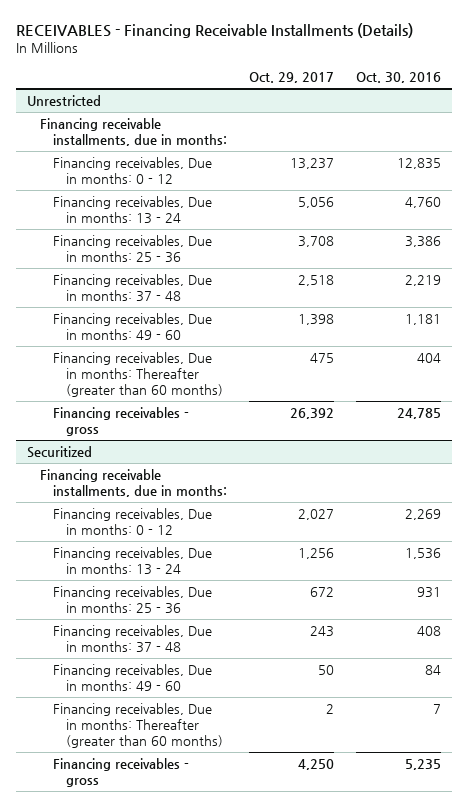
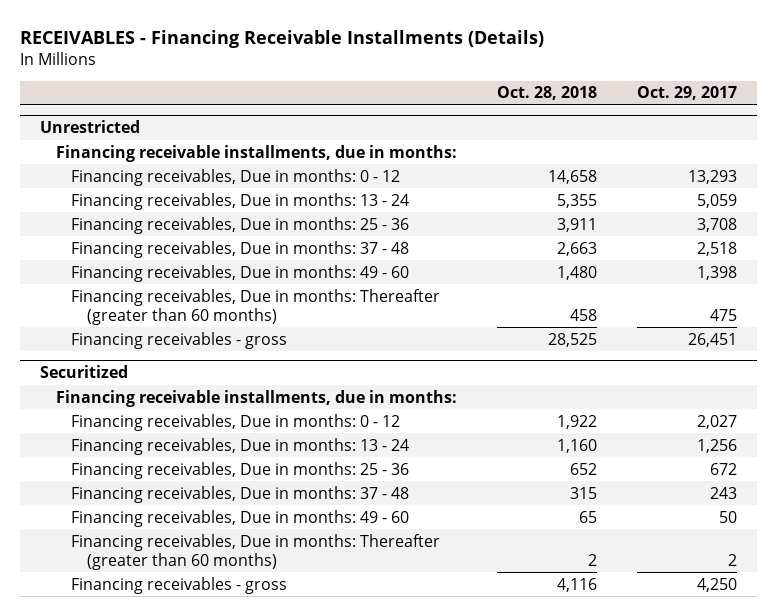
[355,71,441,83] Oct. 30, 2016 -> none
none -> [496,86,597,101] Oct. 28, 2018
[289,158,334,170] 13,237 -> [688,169,738,184] 13,293
[297,197,334,209] 5,056 -> [697,193,738,208] 5,059
[289,408,334,420] 26,392 -> [688,332,738,347] 26,451

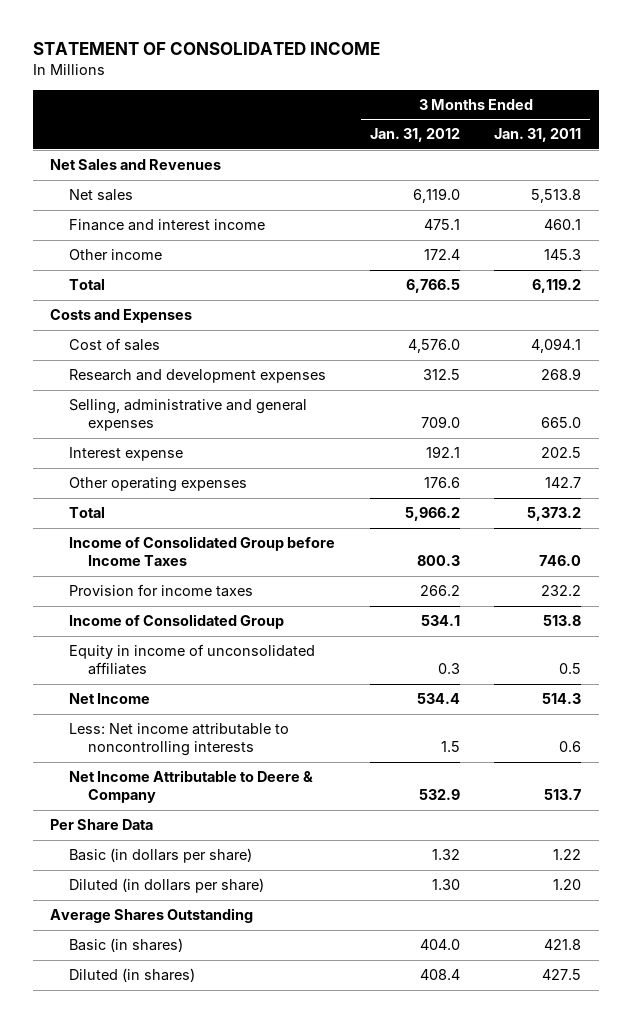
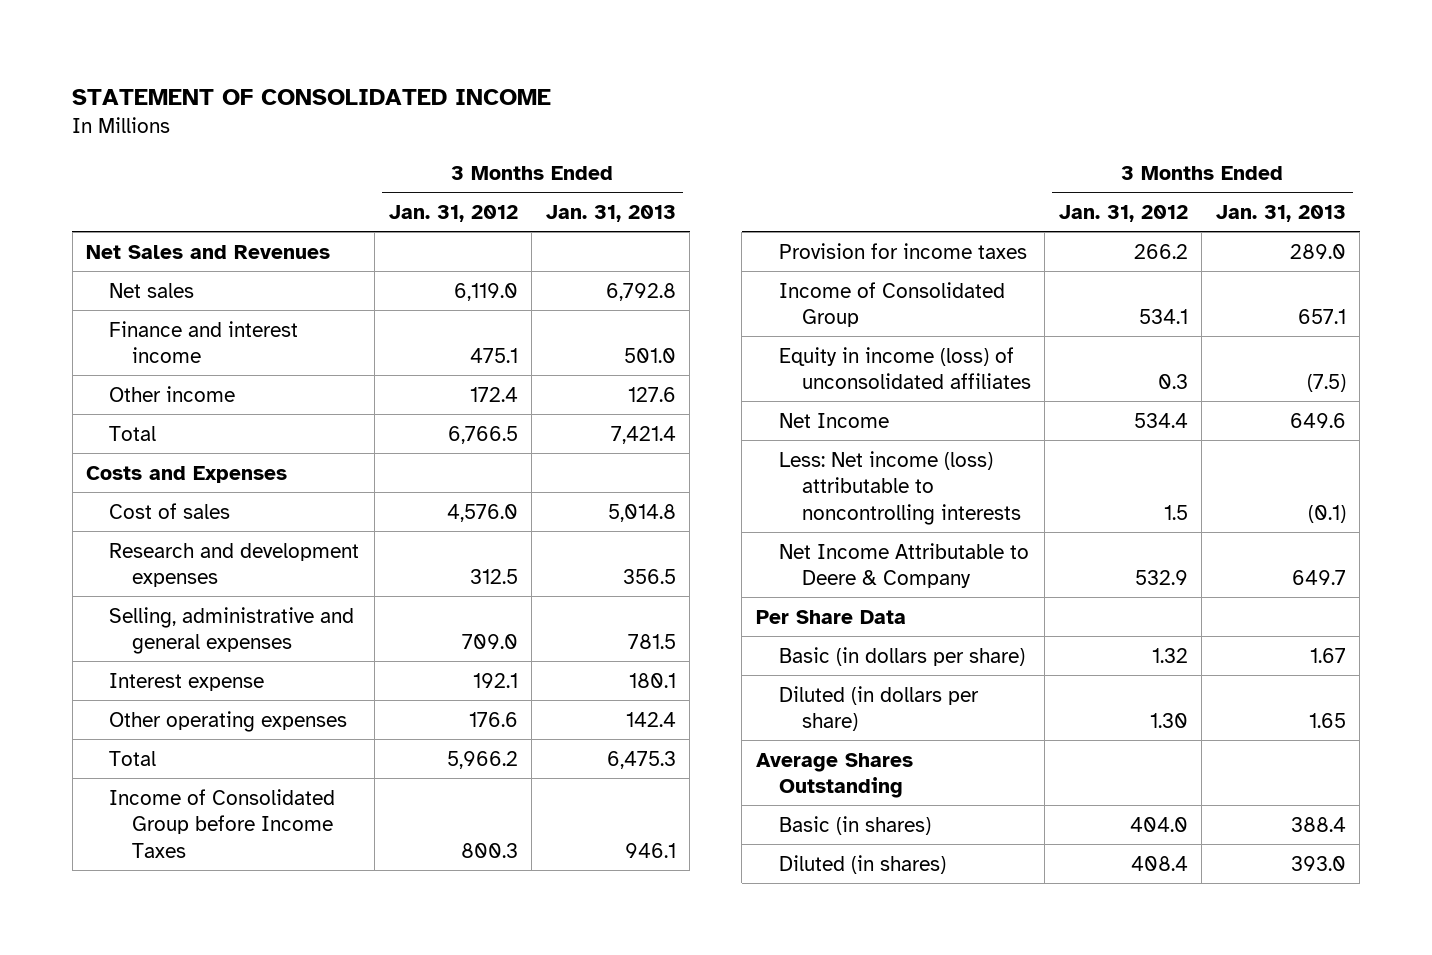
[494,128,582,143] Jan. 31, 2011 -> none
none -> [545,205,676,223] Jan. 31, 2013
[68,644,315,676] Equity in income of unconsolidated affiliates -> [778,346,1031,390] Equity in income (loss) of unconsolidated affiliates
[68,723,289,757] Less: Net income attributable to noncontrolling interests -> [778,450,1021,525] Less: Net income (loss) attributable to noncontrolling interests

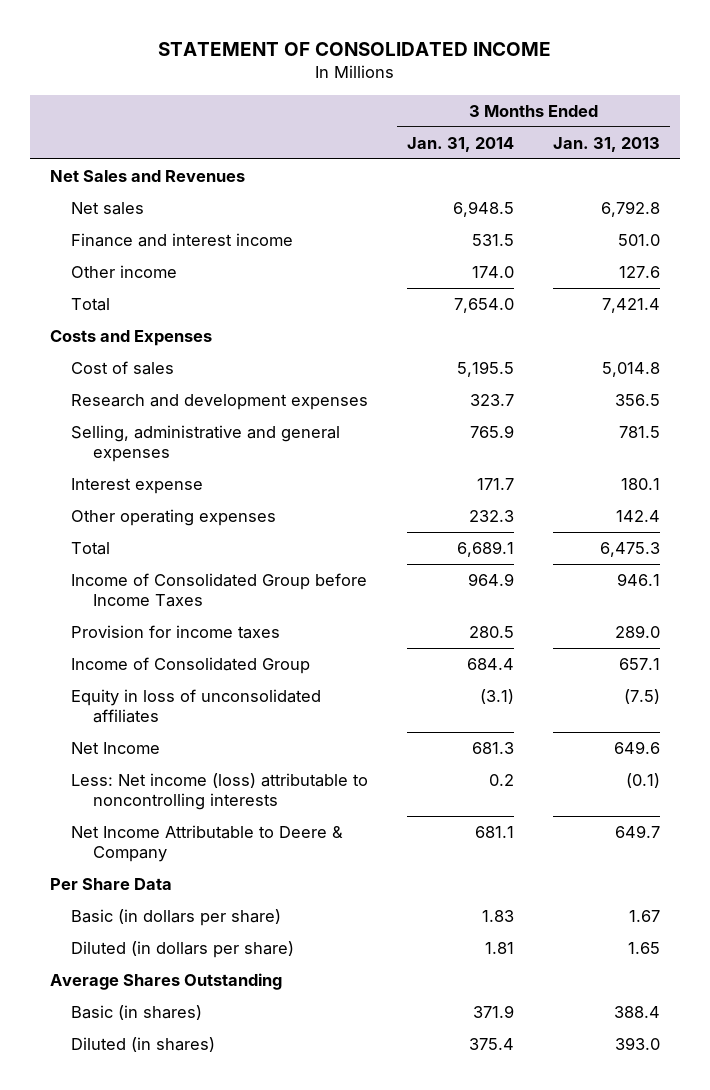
[388,205,518,223] Jan. 31, 2012 -> none
none -> [407,136,515,152] Jan. 31, 2014
[778,346,1031,390] Equity in income (loss) of unconsolidated affiliates -> [71,689,322,724] Equity in loss of unconsolidated affiliates

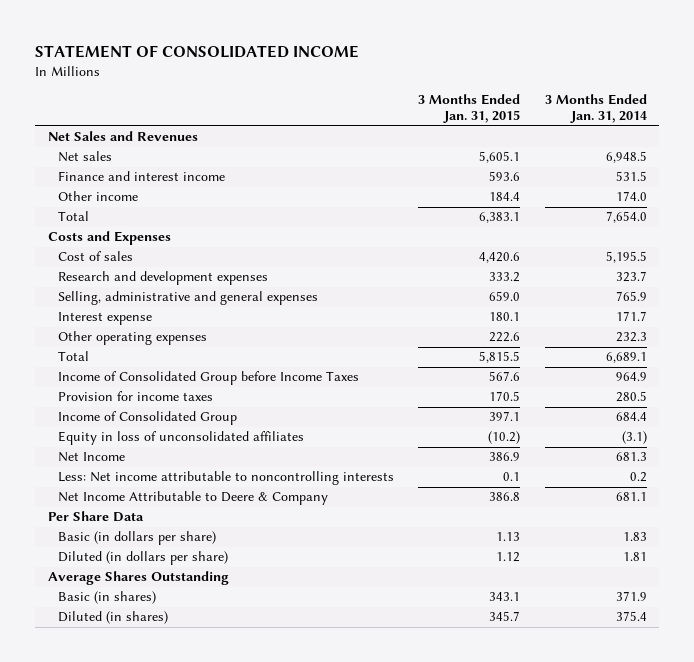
[553,136,661,152] Jan. 31, 2013 -> none
none -> [418,94,521,124] 3 Months Ended Jan. 31, 2015
[71,773,369,811] Less: Net income (loss) attributable to noncontrolling interests -> [57,471,394,486] Less: Net income attributable to noncontrolling interests

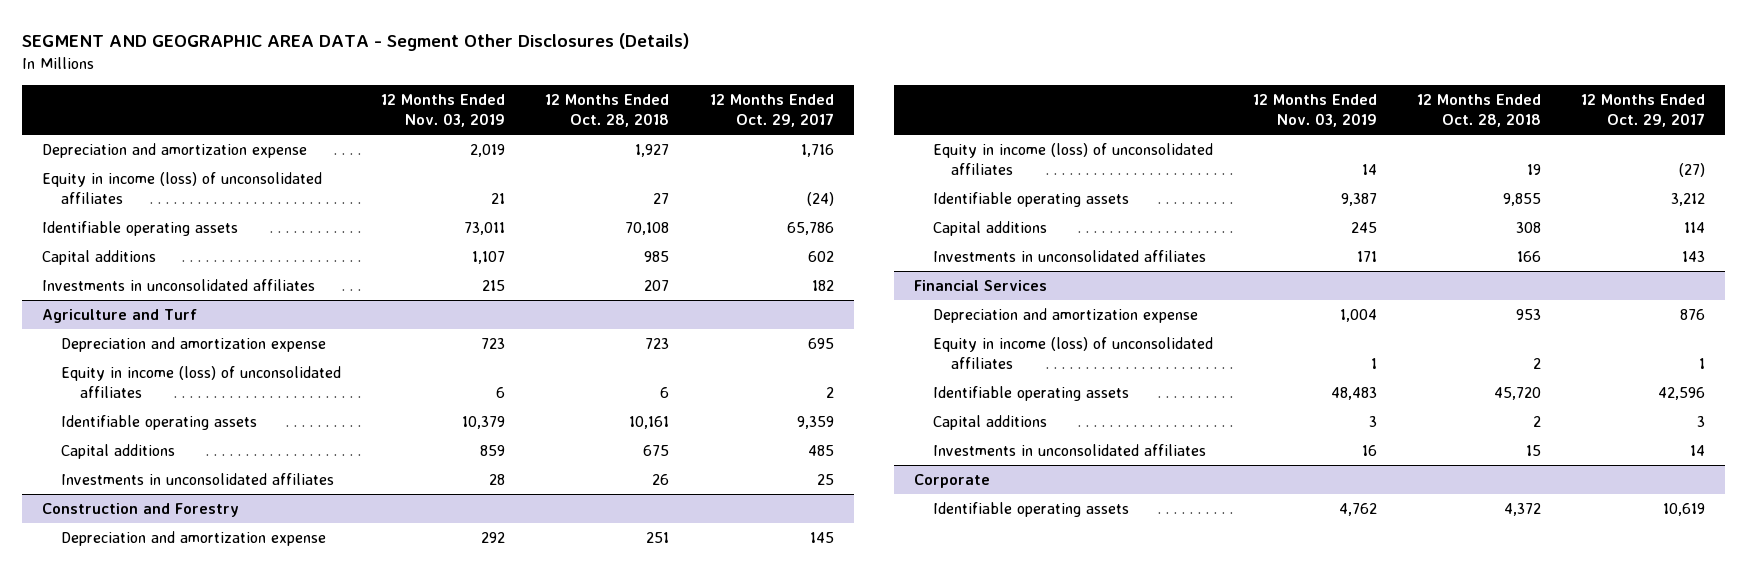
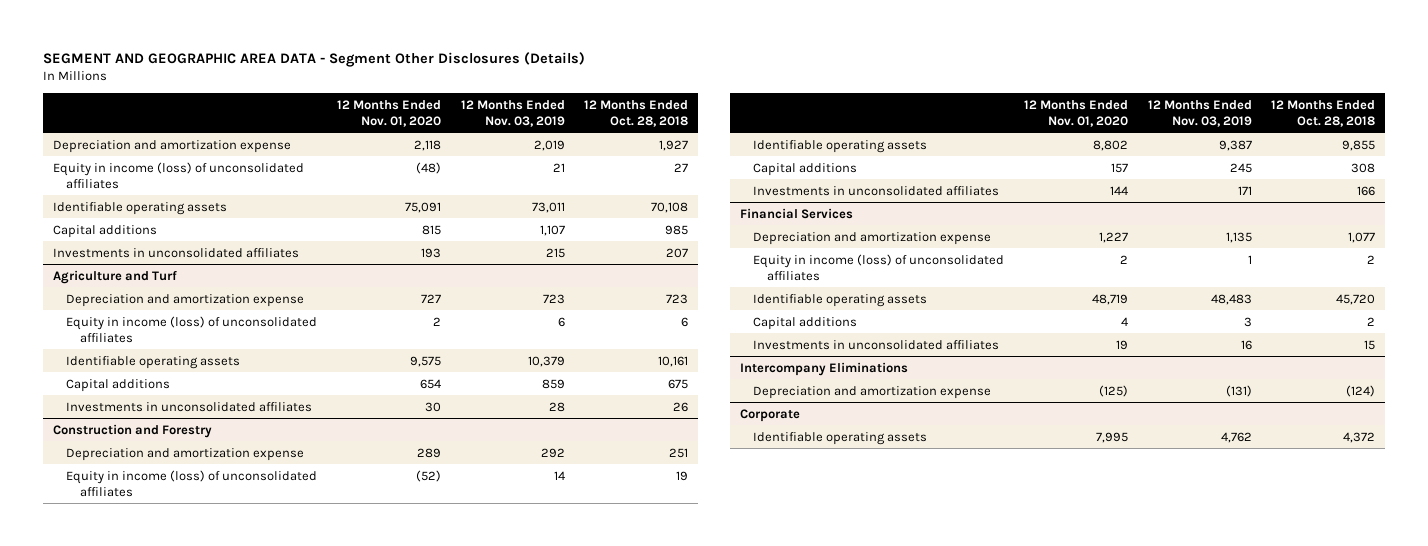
[709,94,834,128] 12 Months Ended Oct. 29, 2017 -> none
none -> [337,99,442,127] 12 Months Ended Nov. 01, 2020
[1339,309,1377,323] 1,004 -> [1225,231,1252,243] 1,135
[1516,309,1542,321] 953 -> [1348,231,1376,243] 1,077
none -> [740,361,909,376] Intercompany Eliminations
none -> [753,385,992,399] Depreciation and amortization expense

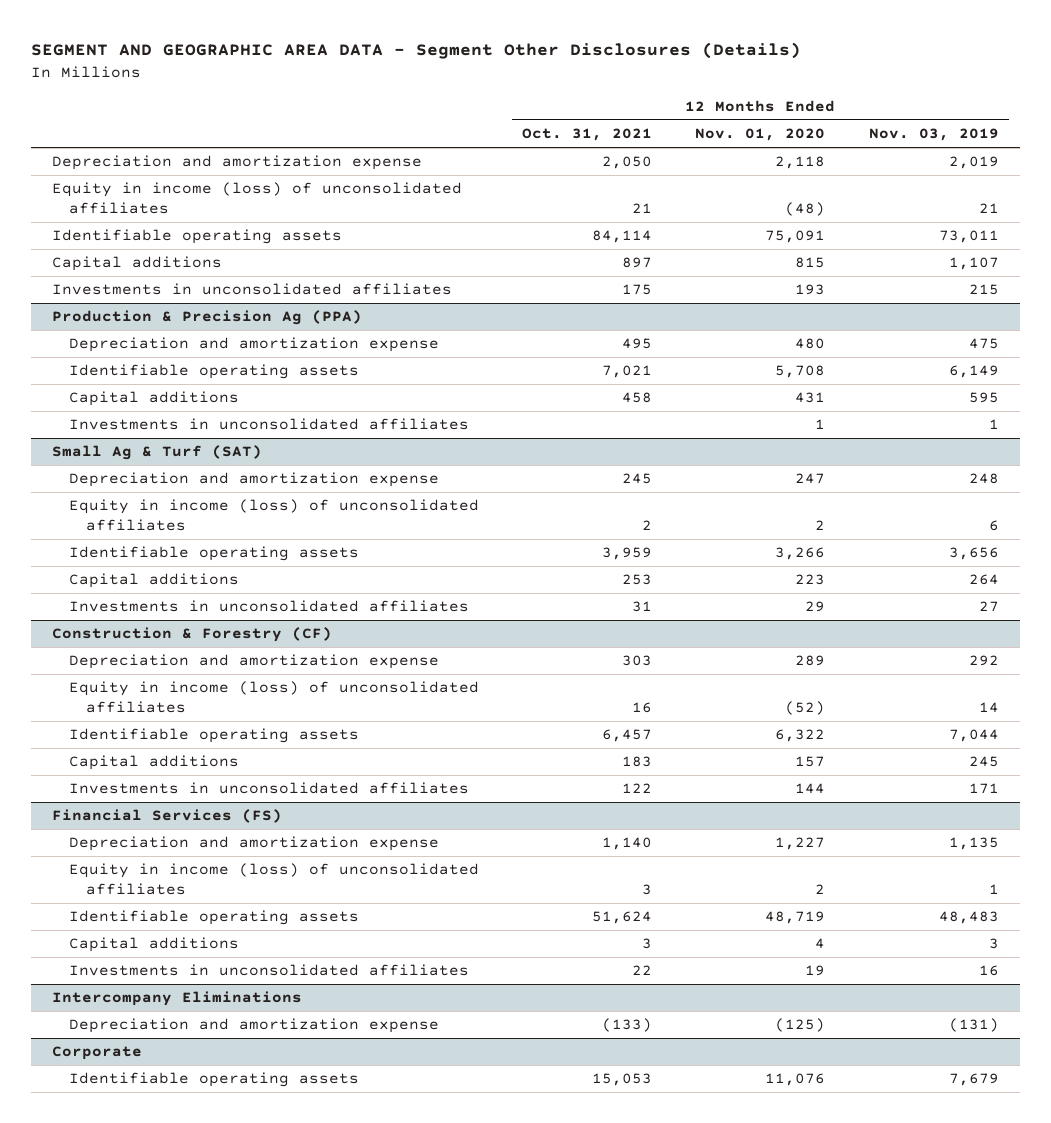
[584,99,689,127] 12 Months Ended Oct. 28, 2018 -> none
none -> [522,128,653,142] Oct. 31, 2021
[53,269,178,284] Agriculture and Turf -> none
none -> [52,310,363,326] Production & Precision Ag (PPA)
[421,293,442,303] 727 -> [795,338,826,350] 480
[542,293,565,304] 723 -> [968,338,999,350] 475
none -> [69,364,360,380] Identifiable operating assets
none -> [69,391,240,407] Capital additions
none -> [69,418,470,431] Investments in unconsolidated affiliates
none -> [52,445,263,461] Small Ag & Turf (SAT)
none -> [69,472,440,488] Depreciation and amortization expense
[410,355,442,367] 9,575 -> [775,547,826,561] 3,266
[527,355,565,367] 10,379 -> [948,547,999,561] 3,656
[420,378,442,389] 654 -> [795,574,826,586] 223
[541,378,565,389] 859 -> [968,574,999,586] 264
[425,401,442,412] 30 -> [805,601,826,613] 29
[548,401,565,412] 28 -> [978,601,999,613] 27
[53,423,213,438] Construction and Forestry -> [52,627,333,643] Construction & Forestry (CF)
[1093,139,1129,151] 8,802 -> [775,729,826,743] 6,322
[1218,139,1252,151] 9,387 -> [948,729,999,743] 7,044
[740,207,854,219] Financial Services -> [52,809,283,824] Financial Services (FS)
[1096,431,1129,443] 7,995 -> [765,1073,826,1087] 11,076
[1220,431,1252,443] 4,762 -> [948,1073,999,1087] 7,679

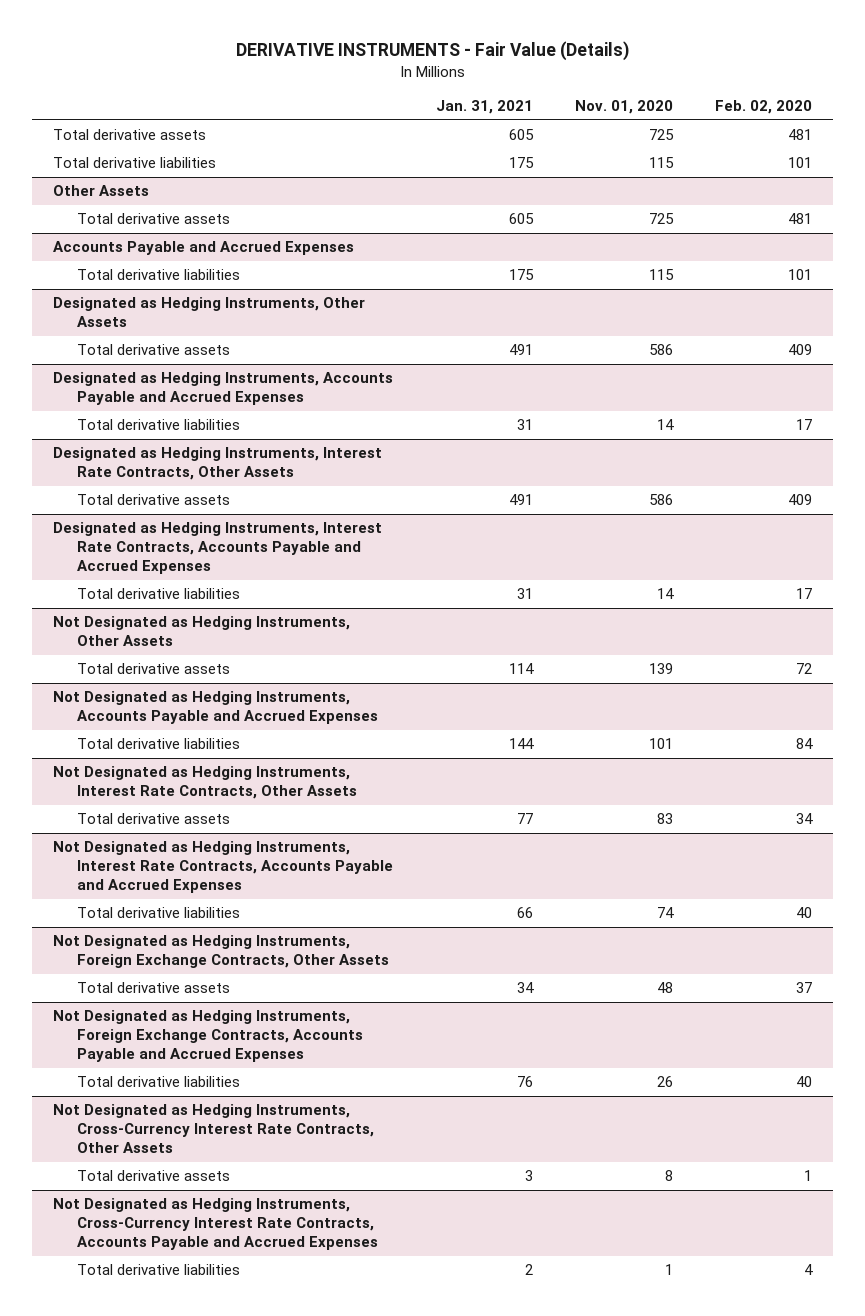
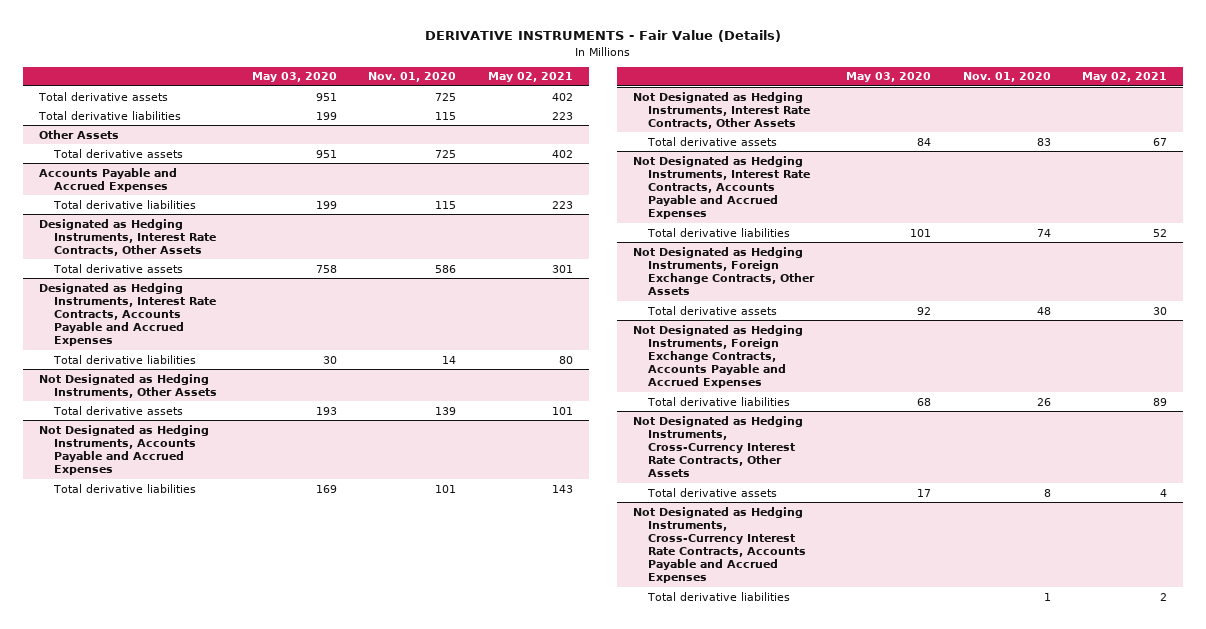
[435,100,533,115] Jan. 31, 2021 -> none
[714,100,812,115] Feb. 02, 2020 -> none
none -> [251,72,337,83] May 03, 2020
none -> [488,72,574,83] May 02, 2021
[53,297,366,328] Designated as Hedging Instruments, Other Assets -> none
[76,344,230,356] Total derivative assets -> none
[53,372,394,406] Designated as Hedging Instruments, Accounts Payable and Accrued Expenses -> none
[76,419,240,431] Total derivative liabilities -> none

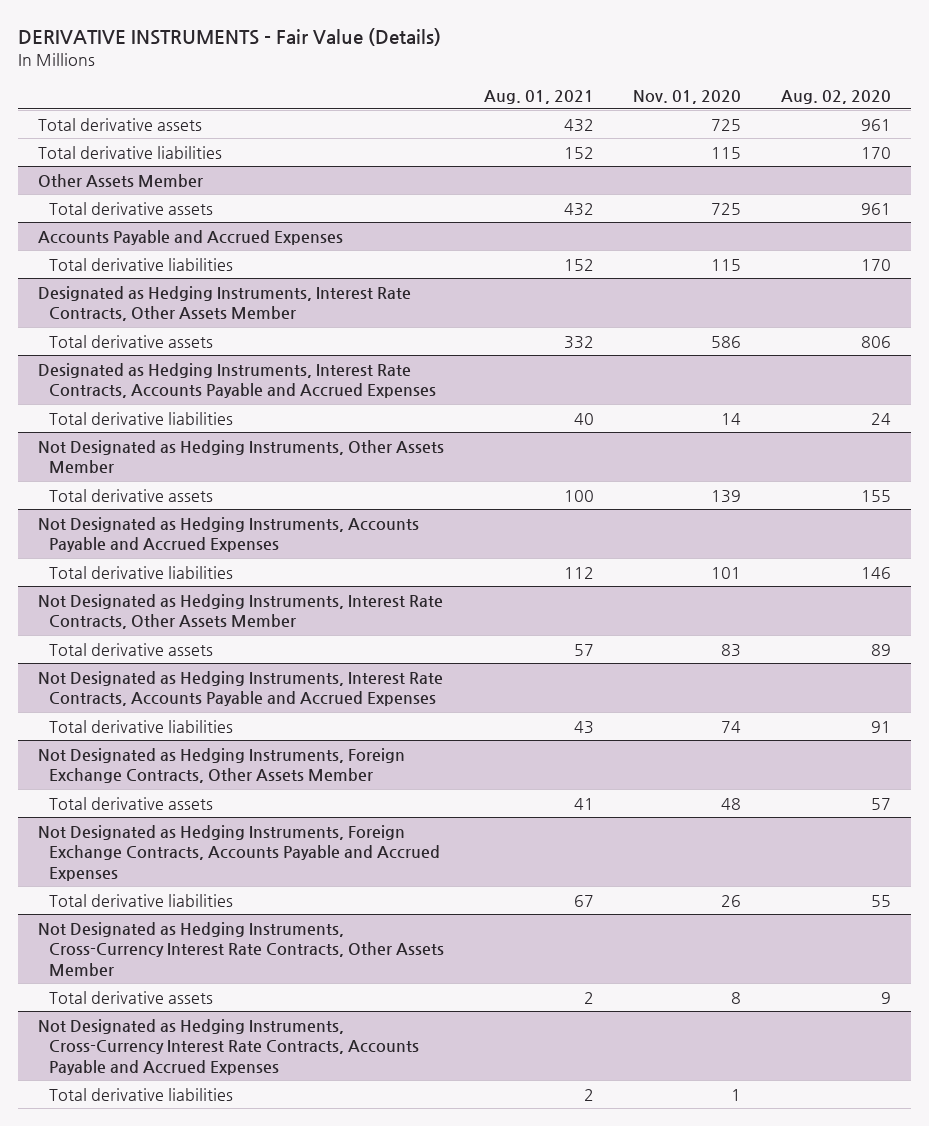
[251,72,337,83] May 03, 2020 -> none
[488,72,574,83] May 02, 2021 -> none
none -> [483,89,594,104] Aug. 01, 2021
none -> [781,89,892,104] Aug. 02, 2020
[38,129,119,139] Other Assets -> [37,173,203,187] Other Assets Member
[38,218,216,256] Designated as Hedging Instruments, Interest Rate Contracts, Other Assets -> [37,285,411,322] Designated as Hedging Instruments, Interest Rate Contracts, Other Assets Member
[38,373,217,398] Not Designated as Hedging Instruments, Other Assets -> [37,439,444,474] Not Designated as Hedging Instruments, Other Assets Member
[633,91,811,129] Not Designated as Hedging Instruments, Interest Rate Contracts, Other Assets -> [37,593,443,630] Not Designated as Hedging Instruments, Interest Rate Contracts, Other Assets Member
[633,246,816,296] Not Designated as Hedging Instruments, Foreign Exchange Contracts, Other Assets -> [37,747,405,784] Not Designated as Hedging Instruments, Foreign Exchange Contracts, Other Assets Member
[633,415,804,478] Not Designated as Hedging Instruments, Cross-Currency Interest Rate Contracts, Other Assets -> [37,921,444,977] Not Designated as Hedging Instruments, Cross-Currency Interest Rate Contracts, Other Assets Member

